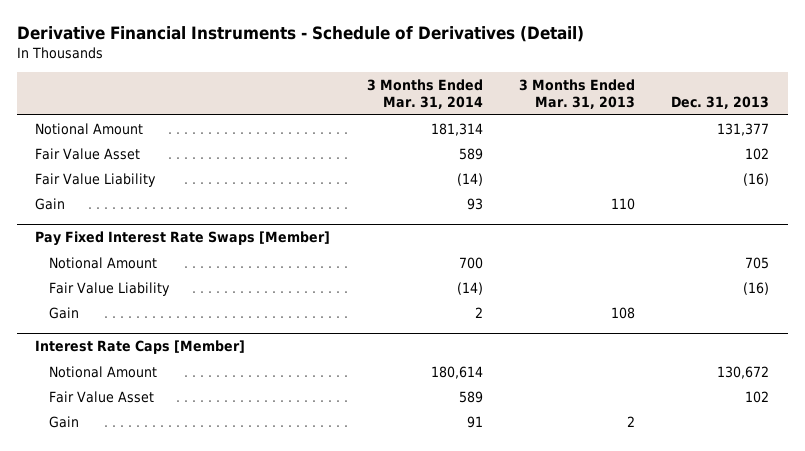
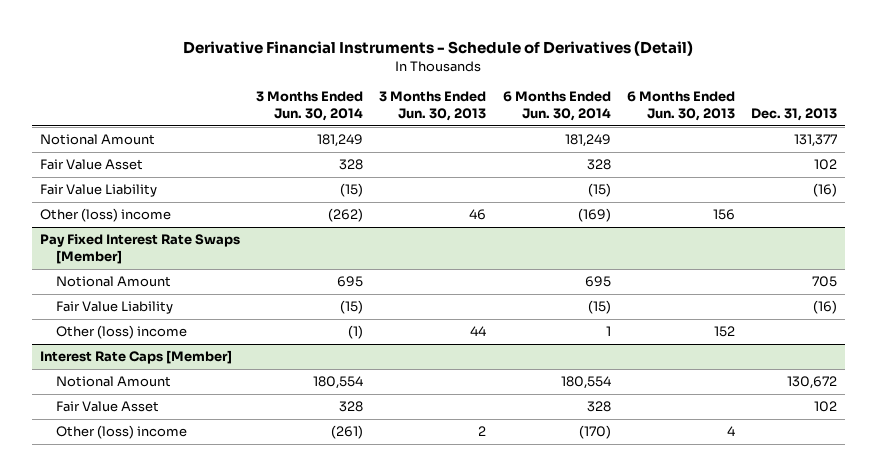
[366,79,483,110] 3 Months Ended Mar. 31, 2014 -> none
[519,79,636,110] 3 Months Ended Mar. 31, 2013 -> none
none -> [256,91,364,121] 3 Months Ended Jun. 30, 2014
none -> [379,91,487,121] 3 Months Ended Jun. 30, 2013
none -> [502,91,611,121] 6 Months Ended Jun. 30, 2014
none -> [626,91,735,121] 6 Months Ended Jun. 30, 2013
[35,197,66,210] Gain -> [40,208,172,223] Other (loss) income
[48,306,79,319] Gain -> [55,325,187,340] Other (loss) income
[48,415,79,428] Gain -> [55,425,187,440] Other (loss) income

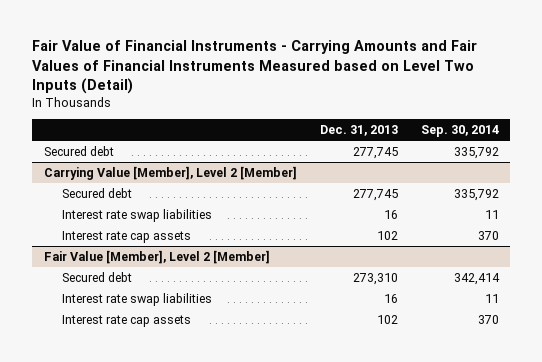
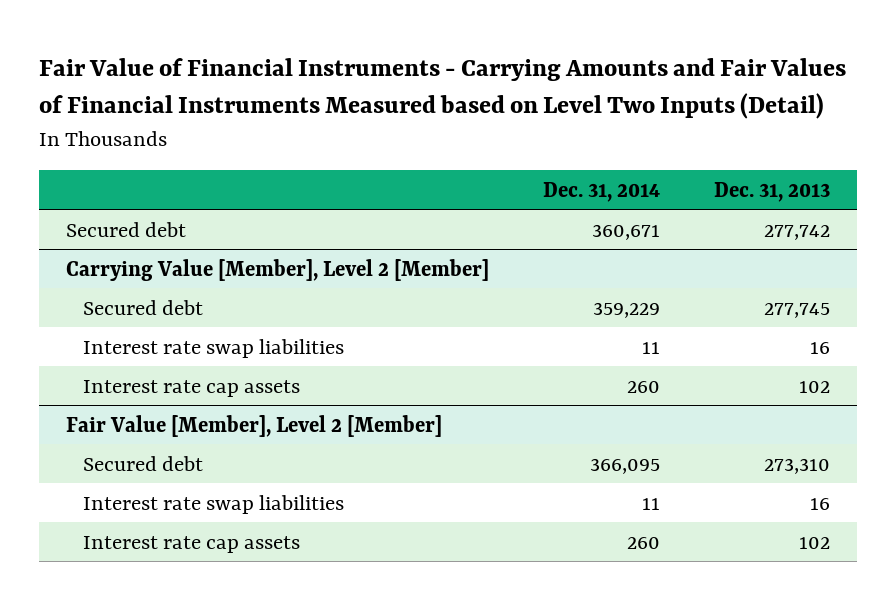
[420,125,499,138] Sep. 30, 2014 -> none
none -> [542,181,660,202] Dec. 31, 2014
[352,147,398,160] 277,745 -> [763,224,830,240] 277,742

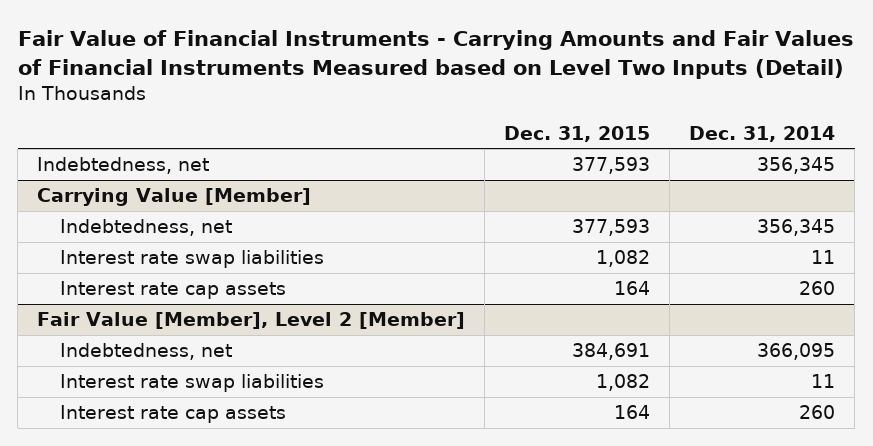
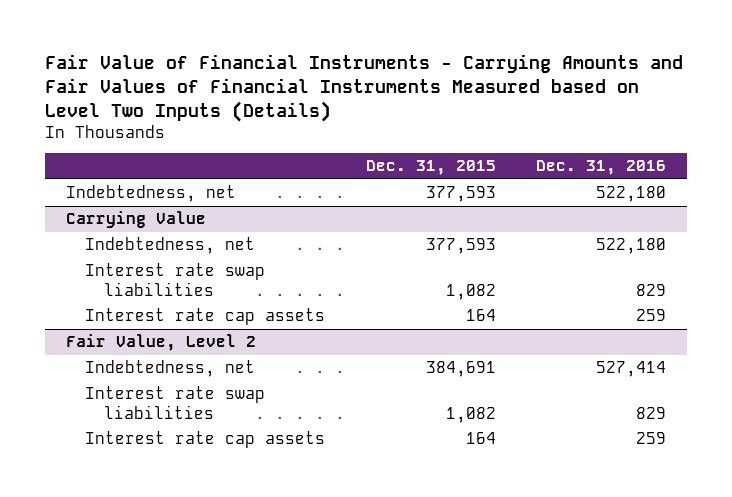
[17,30,854,79] Fair Value of Financial Instruments - Carrying Amounts and Fair Values of Financial Instruments Measured based on Level Two Inputs (Detail) -> [45,54,684,122] Fair Value of Financial Instruments - Carrying Amounts and Fair Values of Financial Instruments Measured based on Level Two Inputs (Details)
[689,125,836,142] Dec. 31, 2014 -> none
none -> [536,160,667,176] Dec. 31, 2016
[37,187,312,206] Carrying Value [Member] -> [65,211,206,229] Carrying Value
[37,311,466,329] Fair Value [Member], Level 2 [Member] -> [65,334,256,352] Fair Value, Level 2

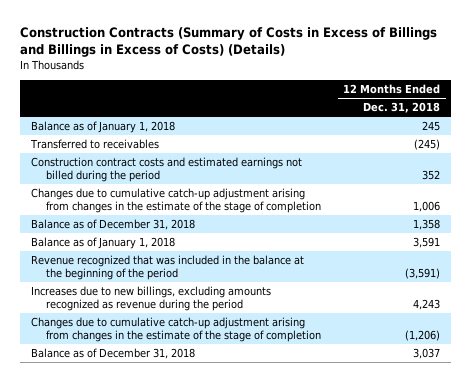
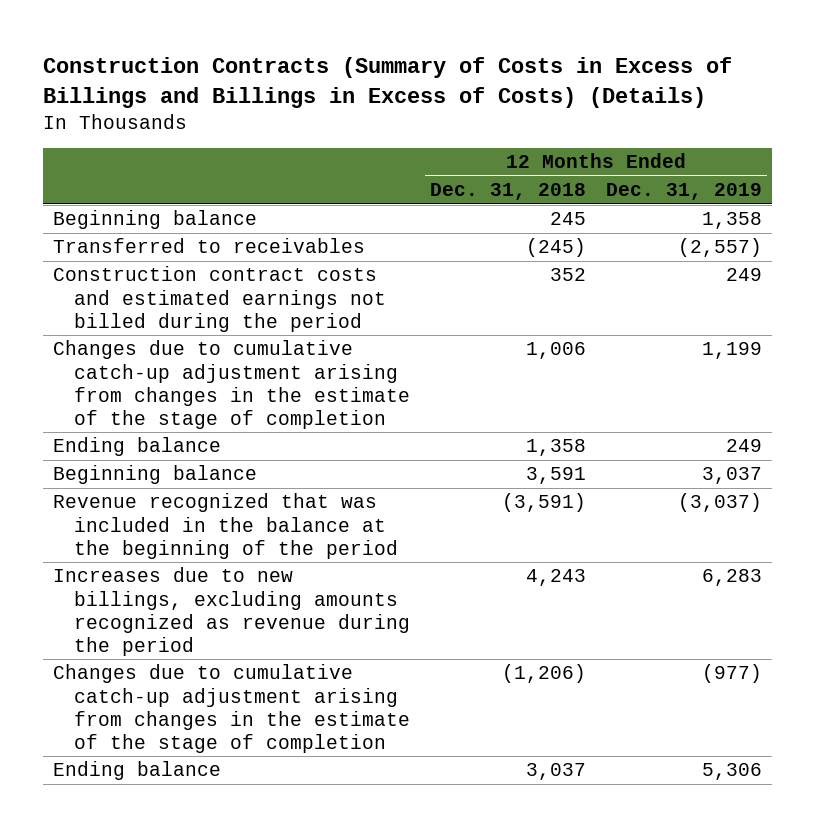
none -> [606,183,763,201] Dec. 31, 2019
[31,121,176,134] Balance as of January 1, 2018 -> [52,210,257,230] Beginning balance
[31,219,196,231] Balance as of December 31, 2018 -> [52,437,221,457] Ending balance
[31,237,176,250] Balance as of January 1, 2018 -> [52,465,257,485] Beginning balance
[31,348,196,360] Balance as of December 31, 2018 -> [52,761,221,781] Ending balance

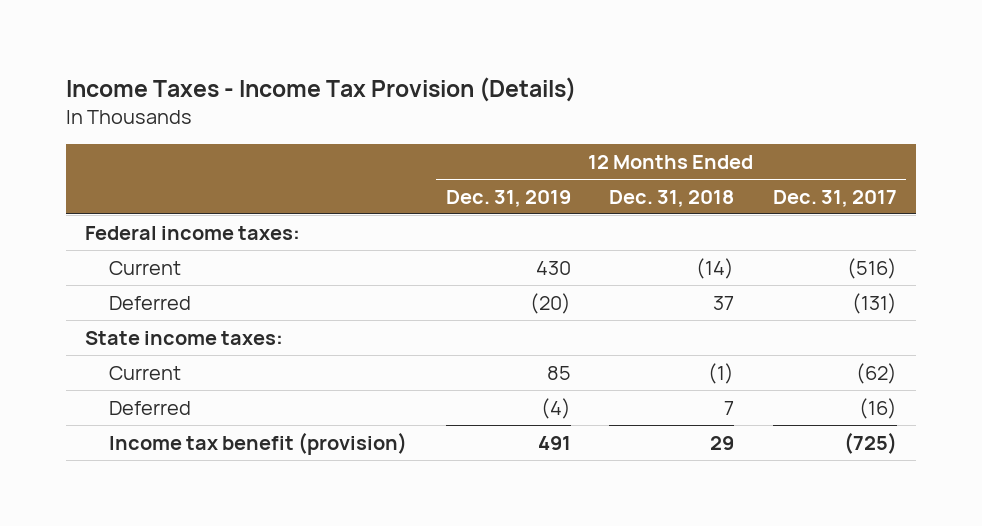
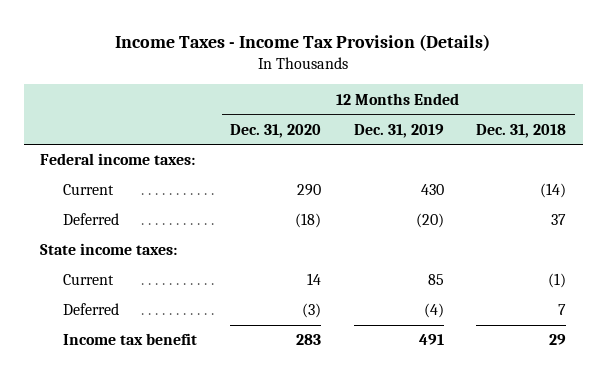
[772,189,897,207] Dec. 31, 2017 -> none
none -> [230,123,322,138] Dec. 31, 2020
[109,431,408,455] Income tax benefit (provision) -> [63,333,198,346] Income tax benefit

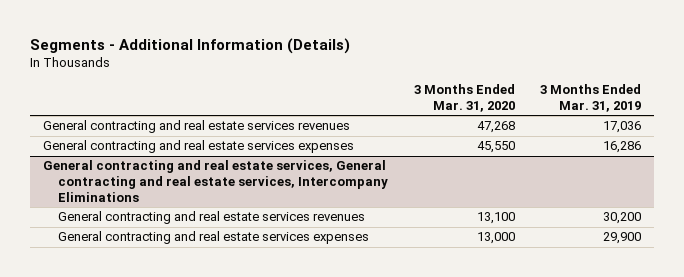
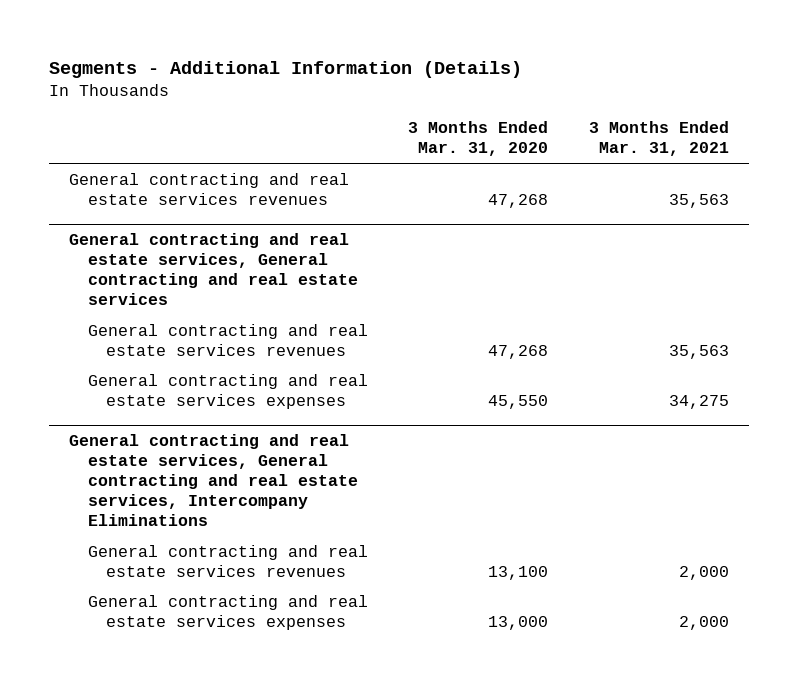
[540,84,642,112] 3 Months Ended Mar. 31, 2019 -> none
none -> [588,121,729,157] 3 Months Ended Mar. 31, 2021
none -> [69,232,358,306] General contracting and real estate services, General contracting and real estate services
none -> [87,323,368,356] General contracting and real estate services revenues

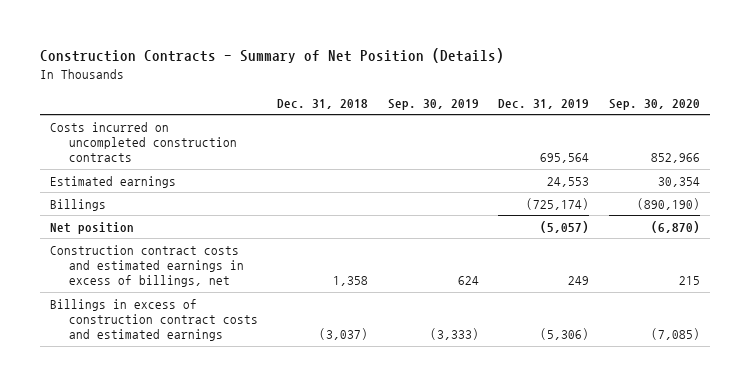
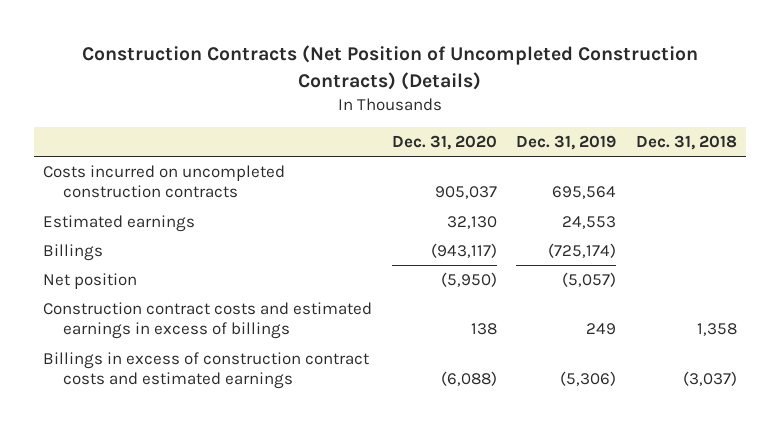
[40,48,505,64] Construction Contracts - Summary of Net Position (Details) -> [81,45,698,90] Construction Contracts (Net Position of Uncompleted Construction Contracts) (Details)
[387,98,479,110] Sep. 30, 2019 -> none
[609,98,701,110] Sep. 30, 2020 -> none
none -> [391,135,497,151] Dec. 31, 2020
[49,244,244,288] Construction contract costs and estimated earnings in excess of billings, net -> [43,302,373,340] Construction contract costs and estimated earnings in excess of billings

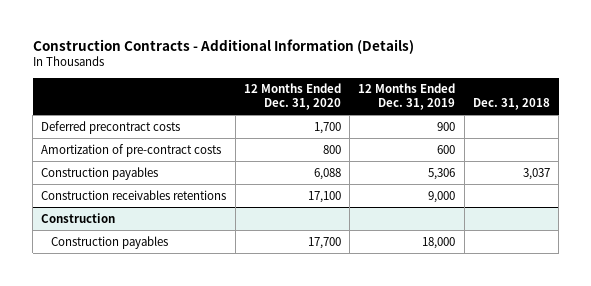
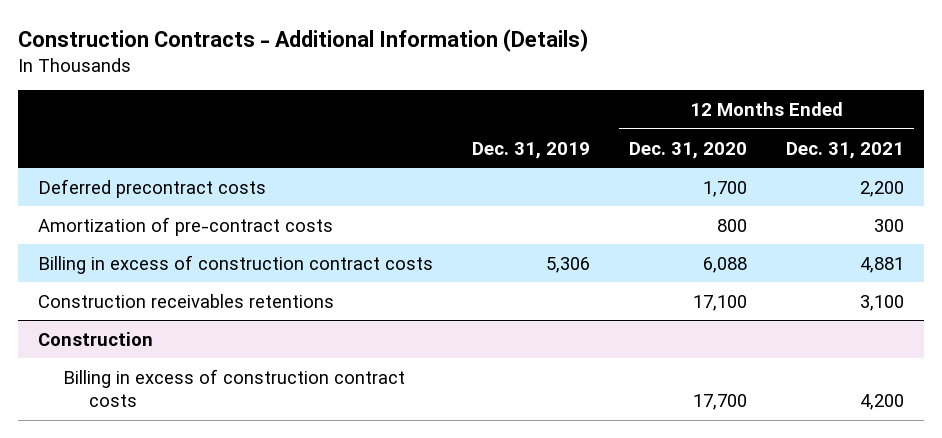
[358,83,456,111] 12 Months Ended Dec. 31, 2019 -> none
[473,98,551,111] Dec. 31, 2018 -> none
none -> [471,141,590,159] Dec. 31, 2019
none -> [786,141,905,159] Dec. 31, 2021
[41,166,159,180] Construction payables -> [37,254,433,274] Billing in excess of construction contract costs
[51,235,169,249] Construction payables -> [63,368,406,408] Billing in excess of construction contract costs

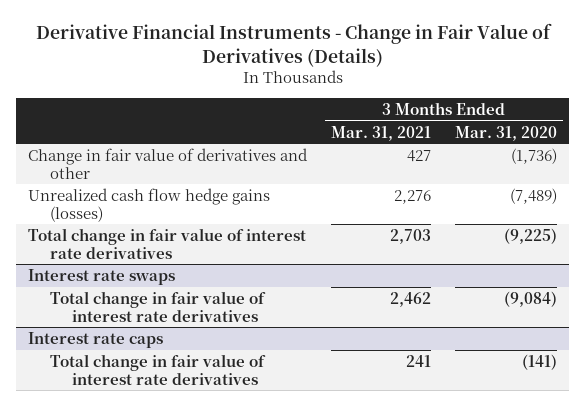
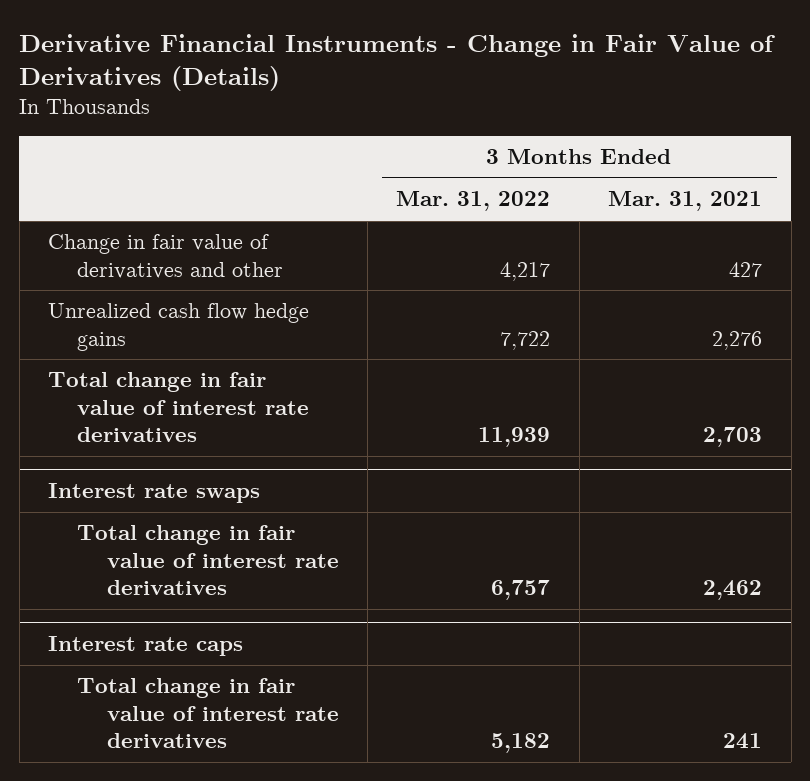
[455,125,558,141] Mar. 31, 2020 -> none
none -> [396,191,551,212] Mar. 31, 2022
[28,187,271,222] Unrealized cash flow hedge gains (losses) -> [48,303,310,351] Unrealized cash flow hedge gains

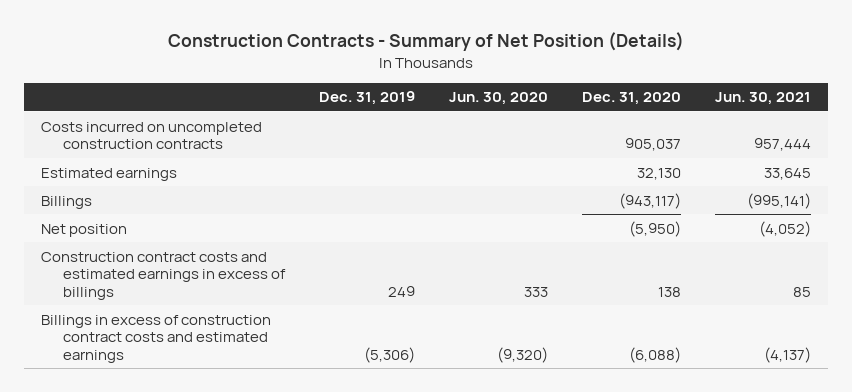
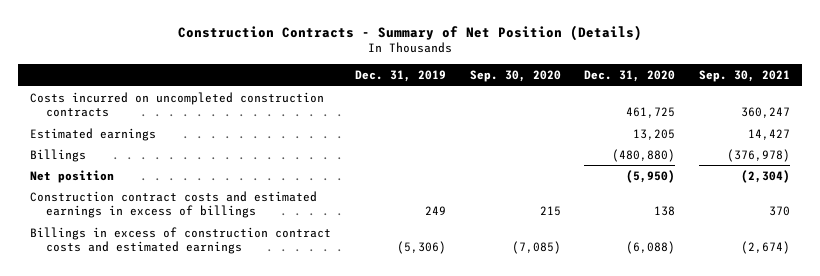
[449,92,549,106] Jun. 30, 2020 -> none
[714,92,811,106] Jun. 30, 2021 -> none
none -> [469,70,561,83] Sep. 30, 2020
none -> [699,70,791,83] Sep. 30, 2021
[624,138,681,152] 905,037 -> [626,107,676,119] 461,725
[636,167,681,180] 32,130 -> [633,128,676,140] 13,205
[618,192,681,209] (943,117) -> [612,148,676,162] (480,880)

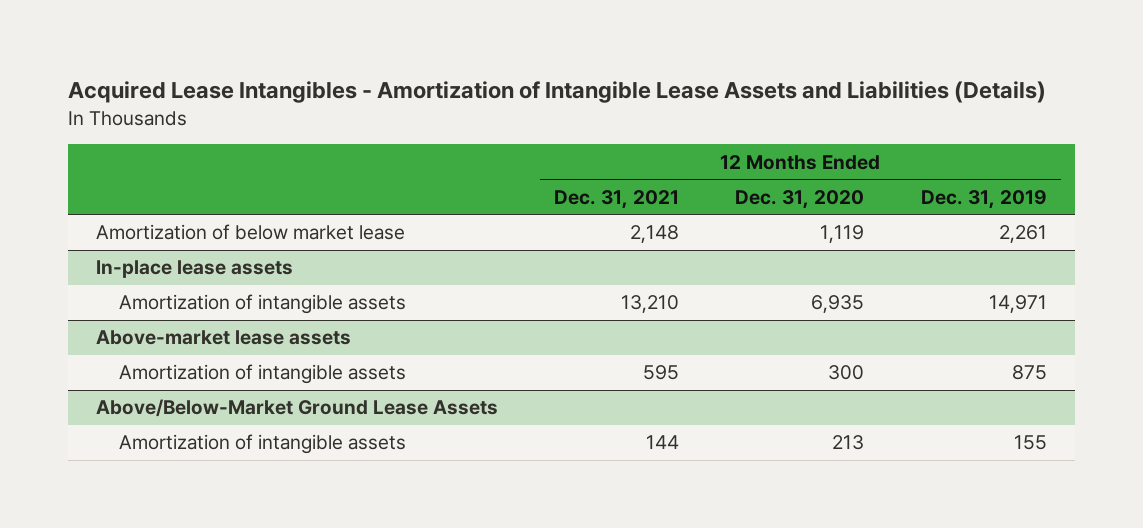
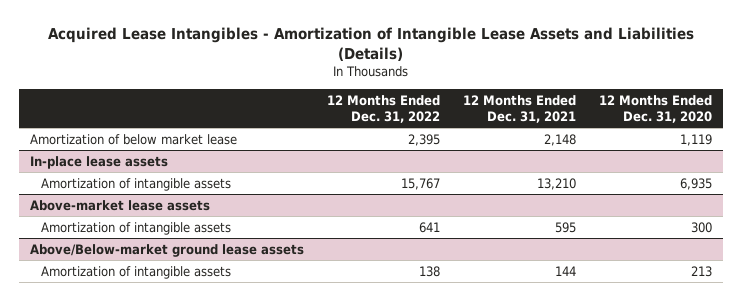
[920,189,1047,209] Dec. 31, 2019 -> none
none -> [326,94,440,124] 12 Months Ended Dec. 31, 2022
[96,399,499,418] Above/Below-Market Ground Lease Assets -> [30,243,305,257] Above/Below-market ground lease assets

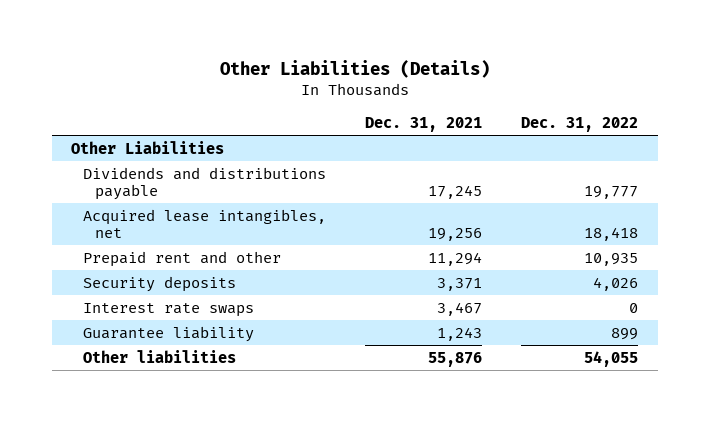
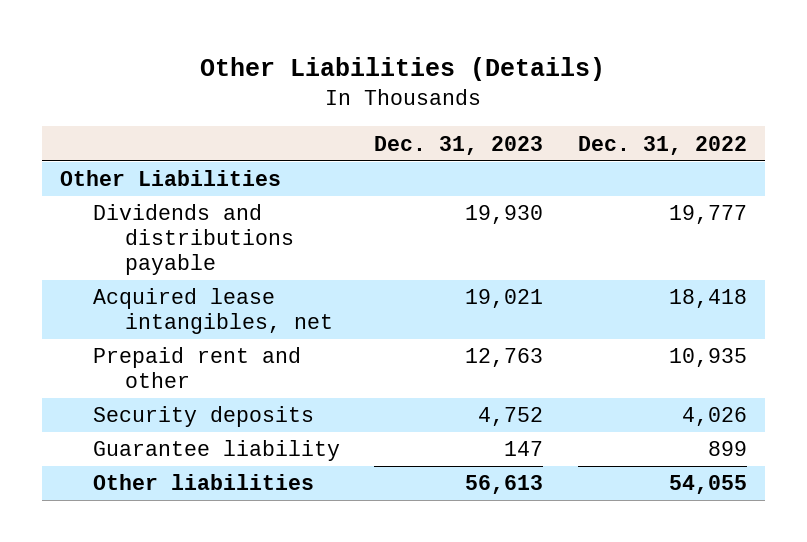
[365,116,483,132] Dec. 31, 2021 -> none
none -> [374,135,544,155] Dec. 31, 2023
[83,302,255,317] Interest rate swaps -> none

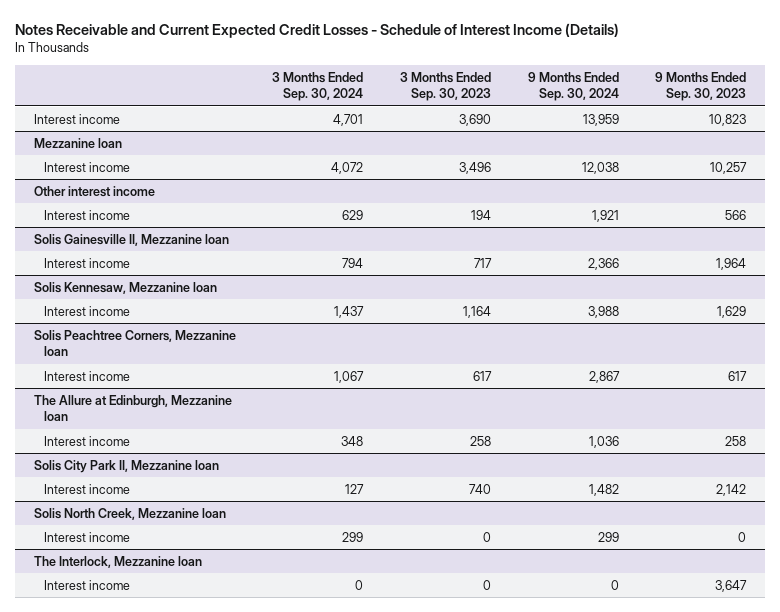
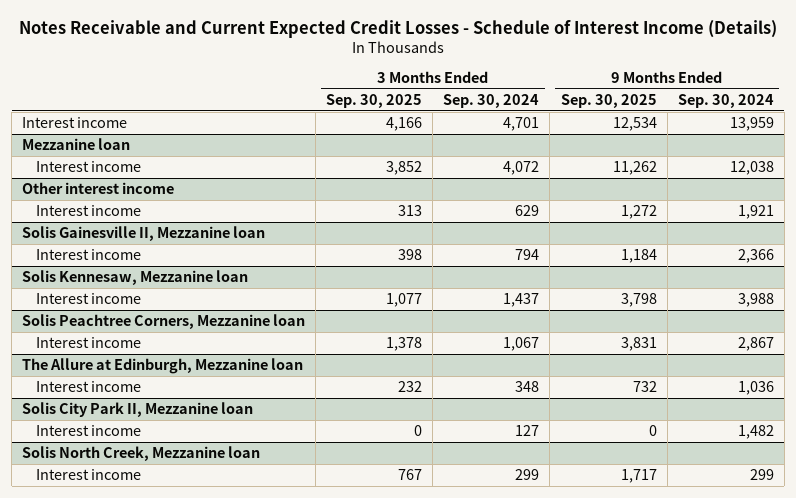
[400,71,492,102] 3 Months Ended Sep. 30, 2023 -> none
[655,71,747,102] 9 Months Ended Sep. 30, 2023 -> none
none -> [326,93,423,108] Sep. 30, 2025
none -> [560,93,657,108] Sep. 30, 2025
[33,555,202,568] The Interlock, Mezzanine loan -> none
[43,579,130,590] Interest income -> none

